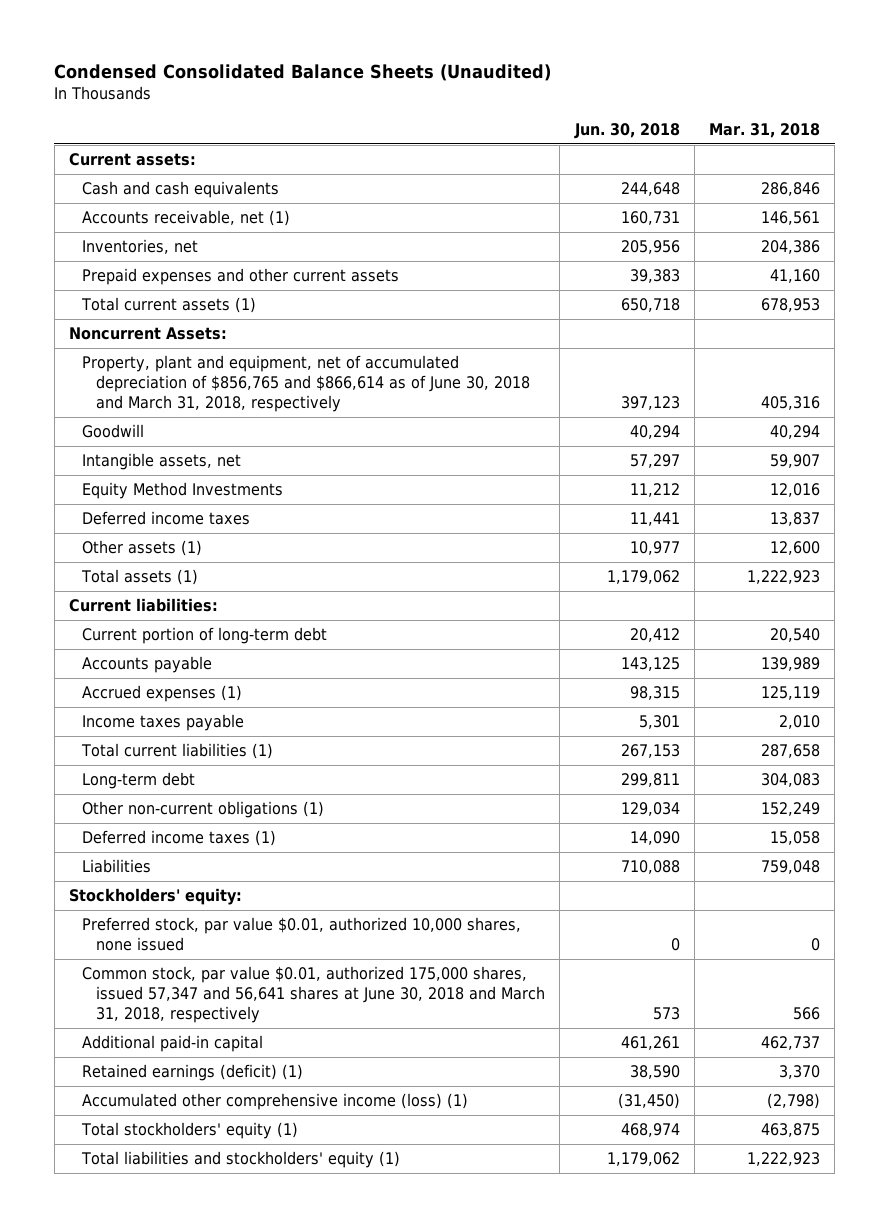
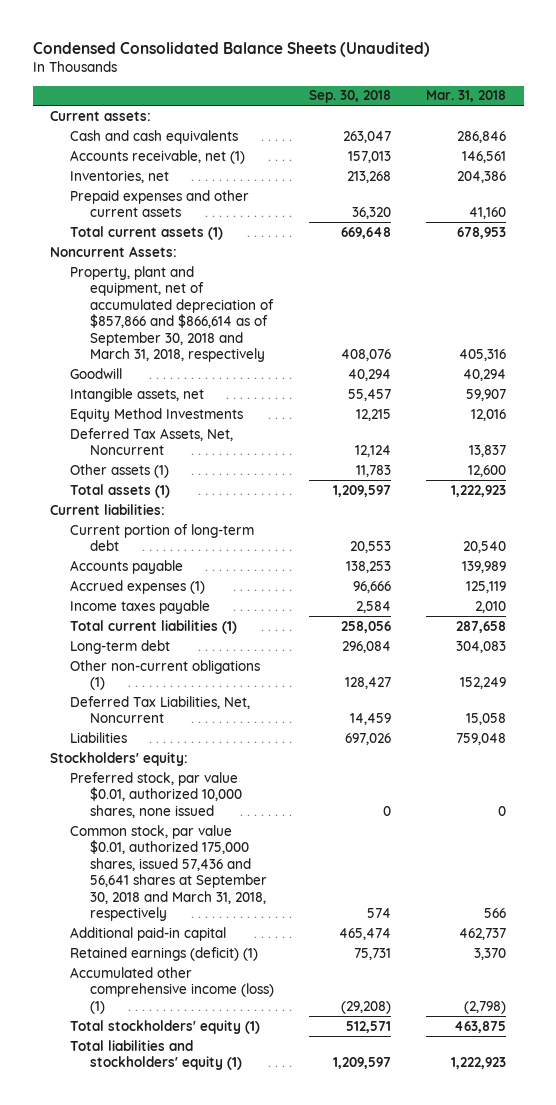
[573,122,680,139] Jun. 30, 2018 -> none
none -> [309,90,392,104] Sep. 30, 2018
[82,355,531,412] Property, plant and equipment, net of accumulated depreciation of $856,765 and $866,614 as of June 30, 2018 and March 31, 2018, respectively -> [70,265,275,362] Property, plant and equipment, net of accumulated depreciation of $857,866 and $866,614 as of September 30, 2018 and March 31, 2018, respectively
[82,511,251,526] Deferred income taxes -> [70,427,234,456] Deferred Tax Assets, Net, Noncurrent
[82,830,277,847] Deferred income taxes (1) -> [70,695,251,724] Deferred Tax Liabilities, Net, Noncurrent
[82,966,546,1023] Common stock, par value $0.01, authorized 175,000 shares, issued 57,347 and 56,641 shares at June 30, 2018 and March 31, 2018, respectively -> [70,824,268,921] Common stock, par value $0.01, authorized 175,000 shares, issued 57,436 and 56,641 shares at September 30, 2018 and March 31, 2018, respectively

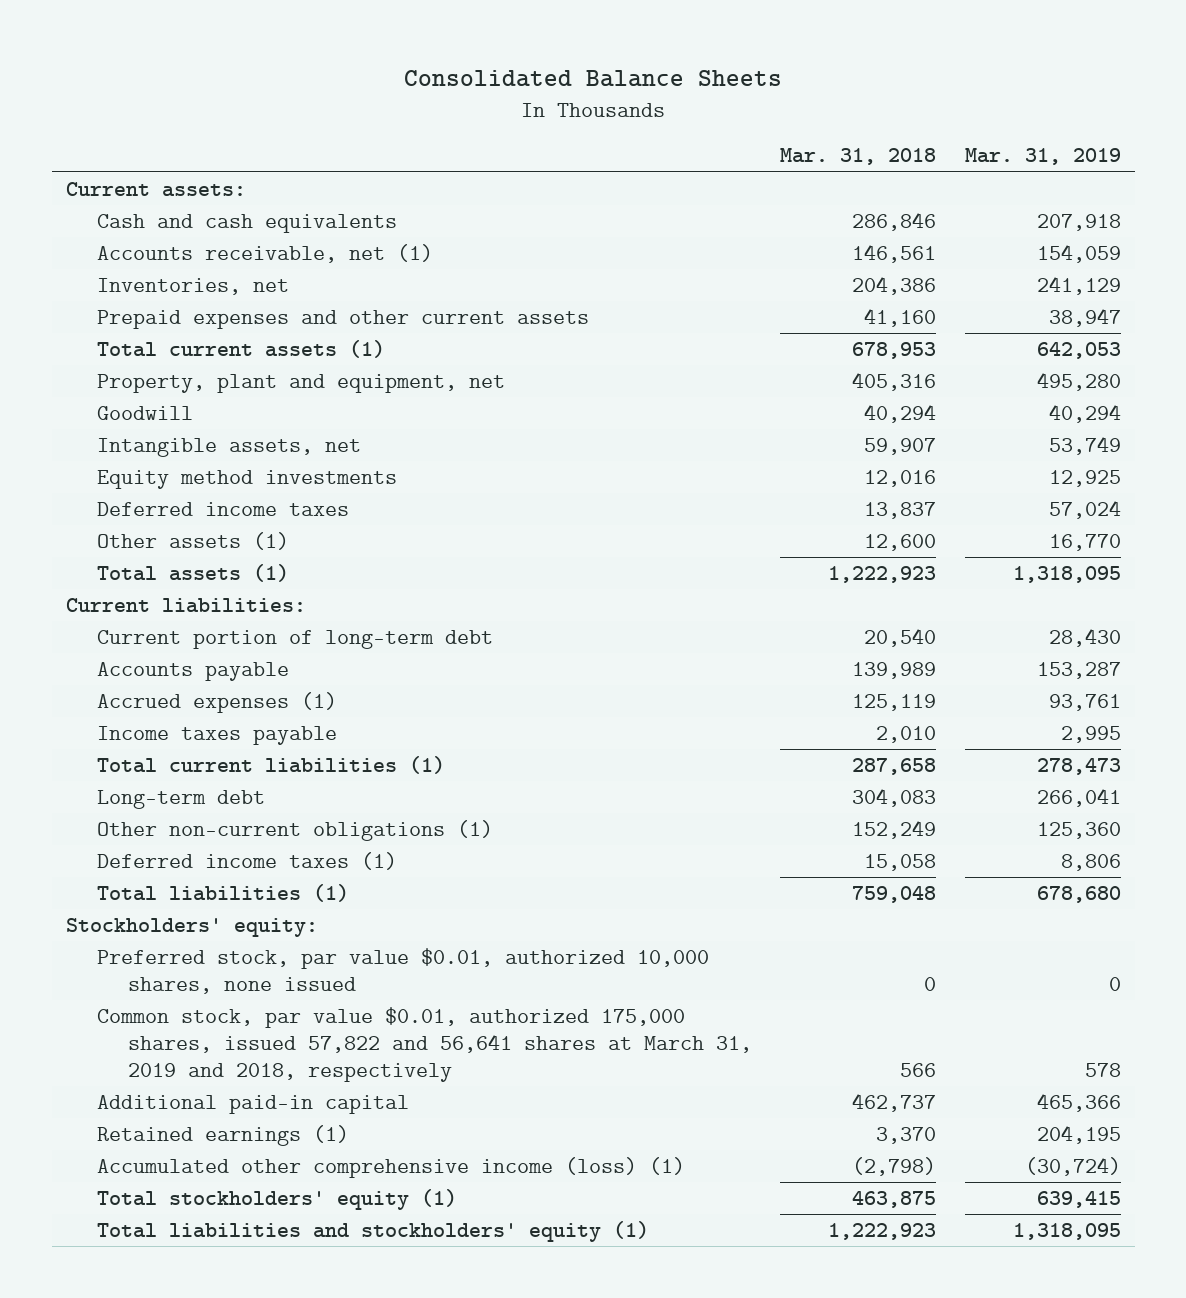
[32,41,430,57] Condensed Consolidated Balance Sheets (Unaudited) -> [404,70,783,88] Consolidated Balance Sheets
[309,90,392,104] Sep. 30, 2018 -> none
none -> [964,148,1121,166] Mar. 31, 2019
[50,245,178,257] Noncurrent Assets: -> none
[70,265,275,362] Property, plant and equipment, net of accumulated depreciation of $857,866 and $866,614 as of September 30, 2018 and March 31, 2018, respectively -> [96,374,505,394] Property, plant and equipment, net
[70,407,244,422] Equity Method Investments -> [96,470,397,490] Equity method investments
[70,427,234,456] Deferred Tax Assets, Net, Noncurrent -> [96,502,349,517] Deferred income taxes
[70,695,251,724] Deferred Tax Liabilities, Net, Noncurrent -> [96,852,397,871] Deferred income taxes (1)
[70,731,128,743] Liabilities -> [96,884,349,903] Total liabilities (1)
[70,824,268,921] Common stock, par value $0.01, authorized 175,000 shares, issued 57,436 and 56,641 shares at September 30, 2018 and March 31, 2018, respectively -> [96,1007,753,1082] Common stock, par value $0.01, authorized 175,000 shares, issued 57,822 and 56,641 shares at March 31, 2019 and 2018, respectively
[70,946,259,961] Retained earnings (deficit) (1) -> [96,1125,349,1147] Retained earnings (1)

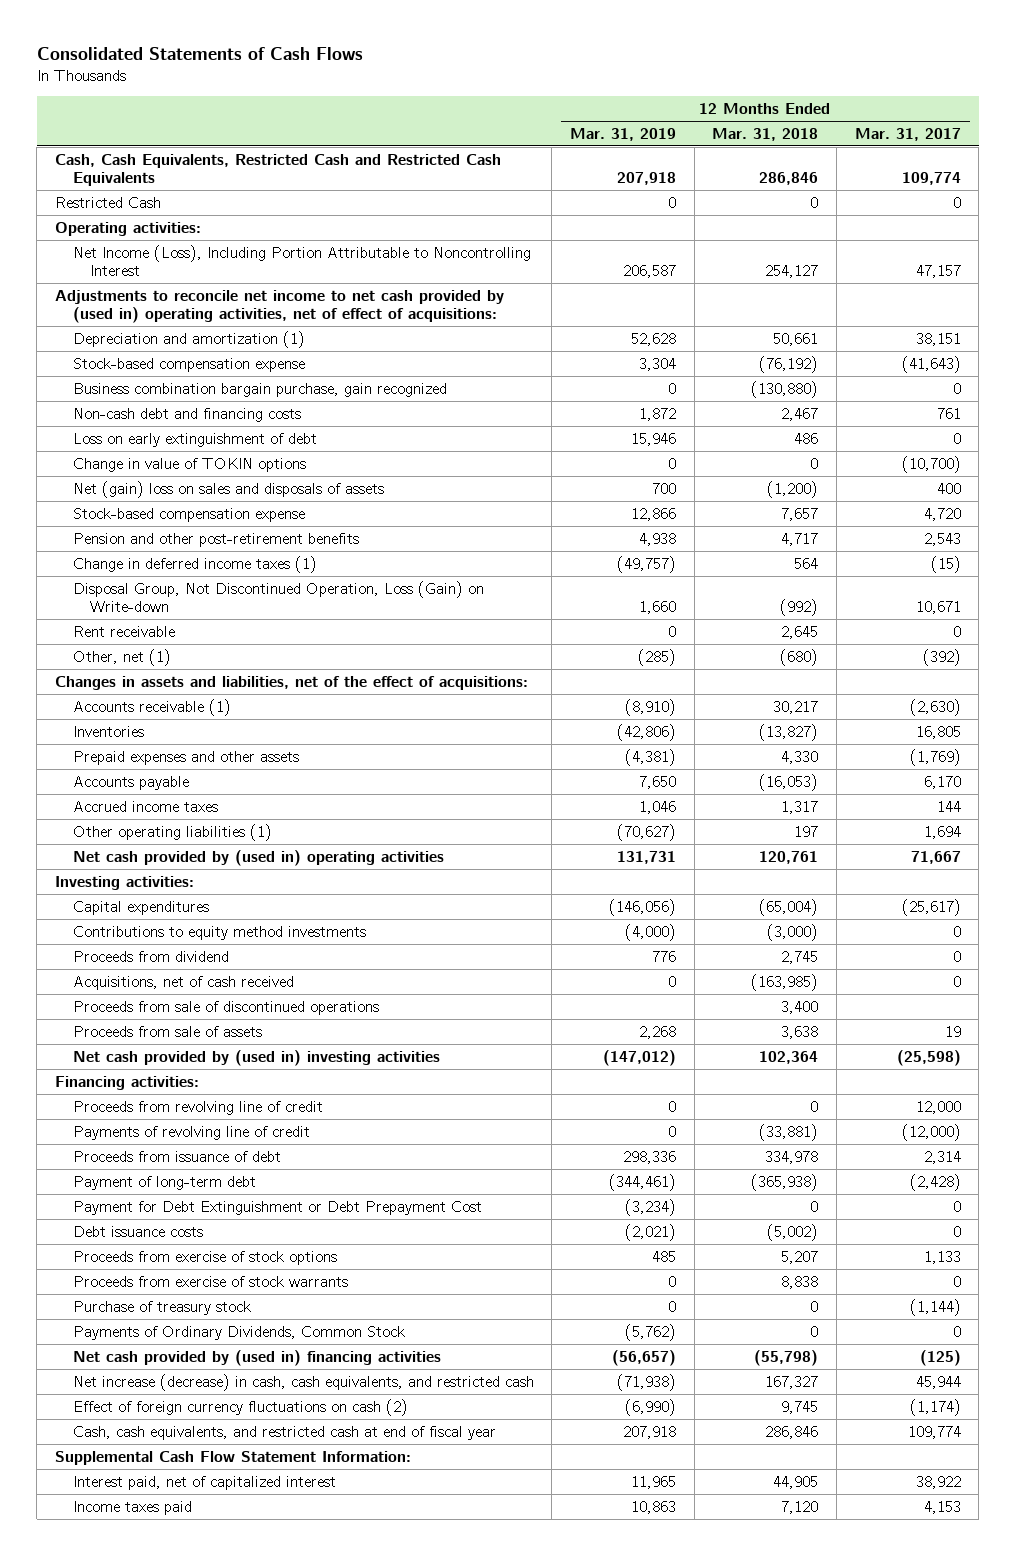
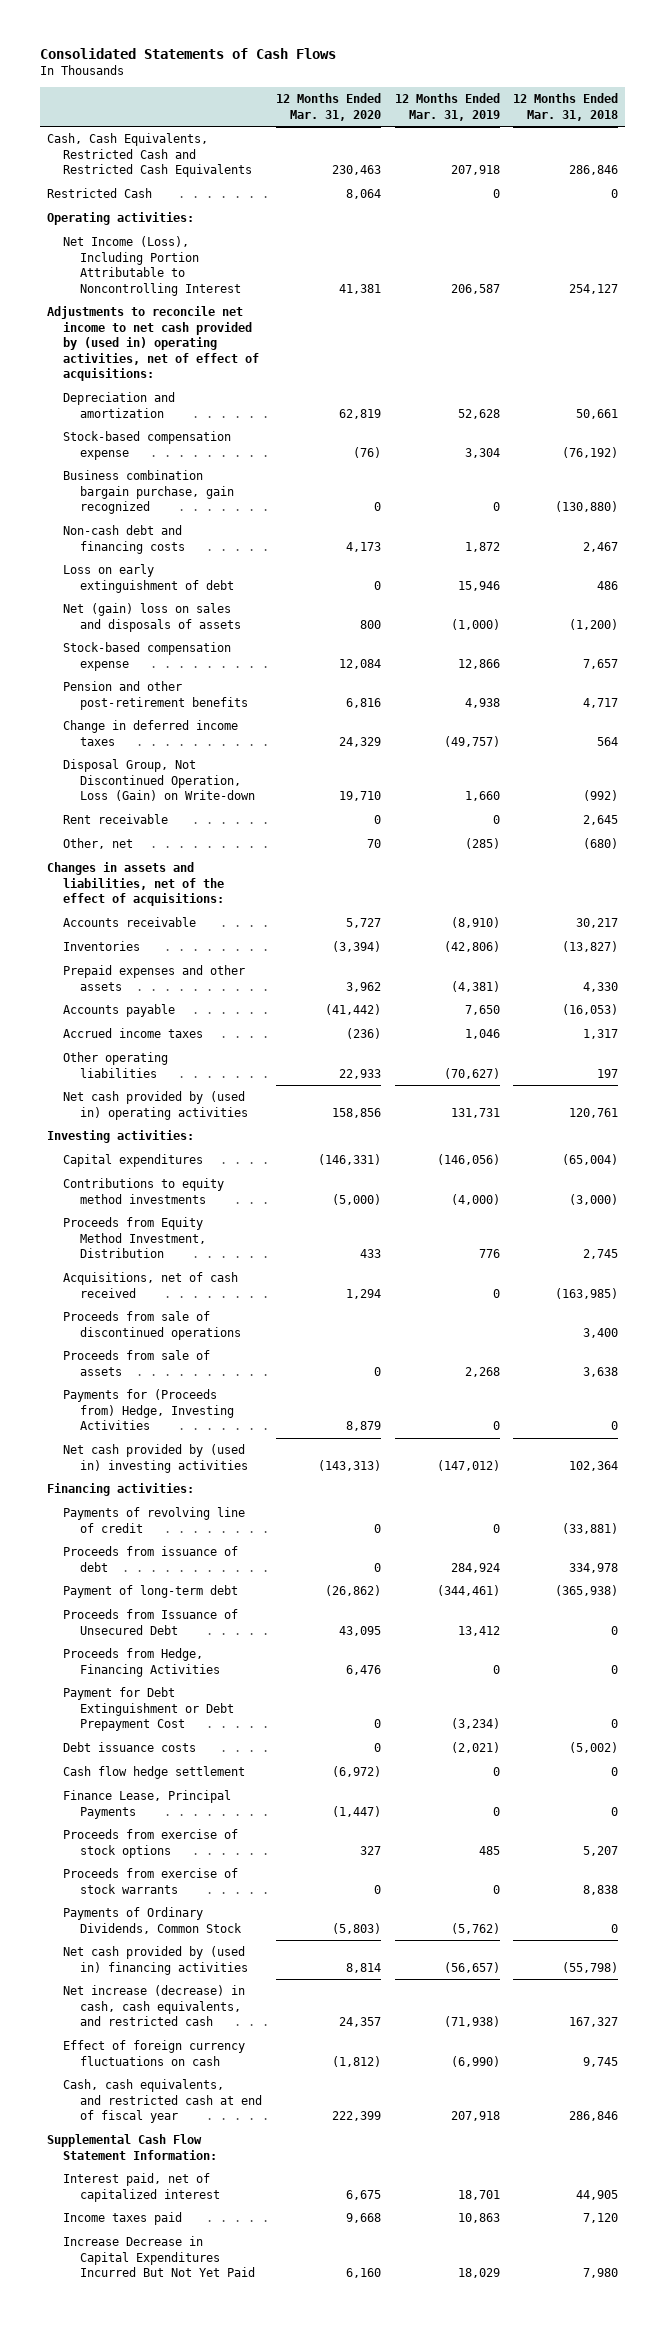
[854,127,961,141] Mar. 31, 2017 -> none
none -> [275,93,381,121] 12 Months Ended Mar. 31, 2020
[72,330,305,348] Depreciation and amortization (1) -> [63,392,176,418] Depreciation and amortization
[72,457,306,472] Change in value of TOKIN options -> none
[651,482,676,494] 700 -> [450,618,500,630] (1,000)
[72,555,317,573] Change in deferred income taxes (1) -> [63,720,239,746] Change in deferred income taxes
[72,648,171,666] Other, net (1) -> [63,838,134,850] Other, net
[72,698,231,716] Accounts receivable (1) -> [63,917,197,928] Accounts receivable
[72,823,272,841] Other operating liabilities (1) -> [63,1052,169,1078] Other operating liabilities
[72,950,229,962] Proceeds from dividend -> [63,1217,206,1259] Proceeds from Equity Method Investment, Distribution
none -> [63,1389,234,1431] Payments for (Proceeds from) Hedge, Investing Activities
[72,1100,323,1115] Proceeds from revolving line of credit -> none
[622,1150,676,1164] 298,336 -> [450,1562,500,1573] 284,924
none -> [63,1609,239,1635] Proceeds from Issuance of Unsecured Debt
none -> [63,1648,220,1677] Proceeds from Hedge, Financing Activities
none -> [63,1766,246,1780] Cash flow hedge settlement
none -> [63,1790,232,1819] Finance Lease, Principal Payments
[72,1300,251,1315] Purchase of treasury stock -> none
[72,1398,408,1416] Effect of foreign currency fluctuations on cash (2) -> [63,2040,246,2066] Effect of foreign currency fluctuations on cash
[630,1475,676,1489] 11,965 -> [457,2189,500,2200] 18,701
none -> [63,2236,255,2278] Increase Decrease in Capital Expenditures Incurred But Not Yet Paid

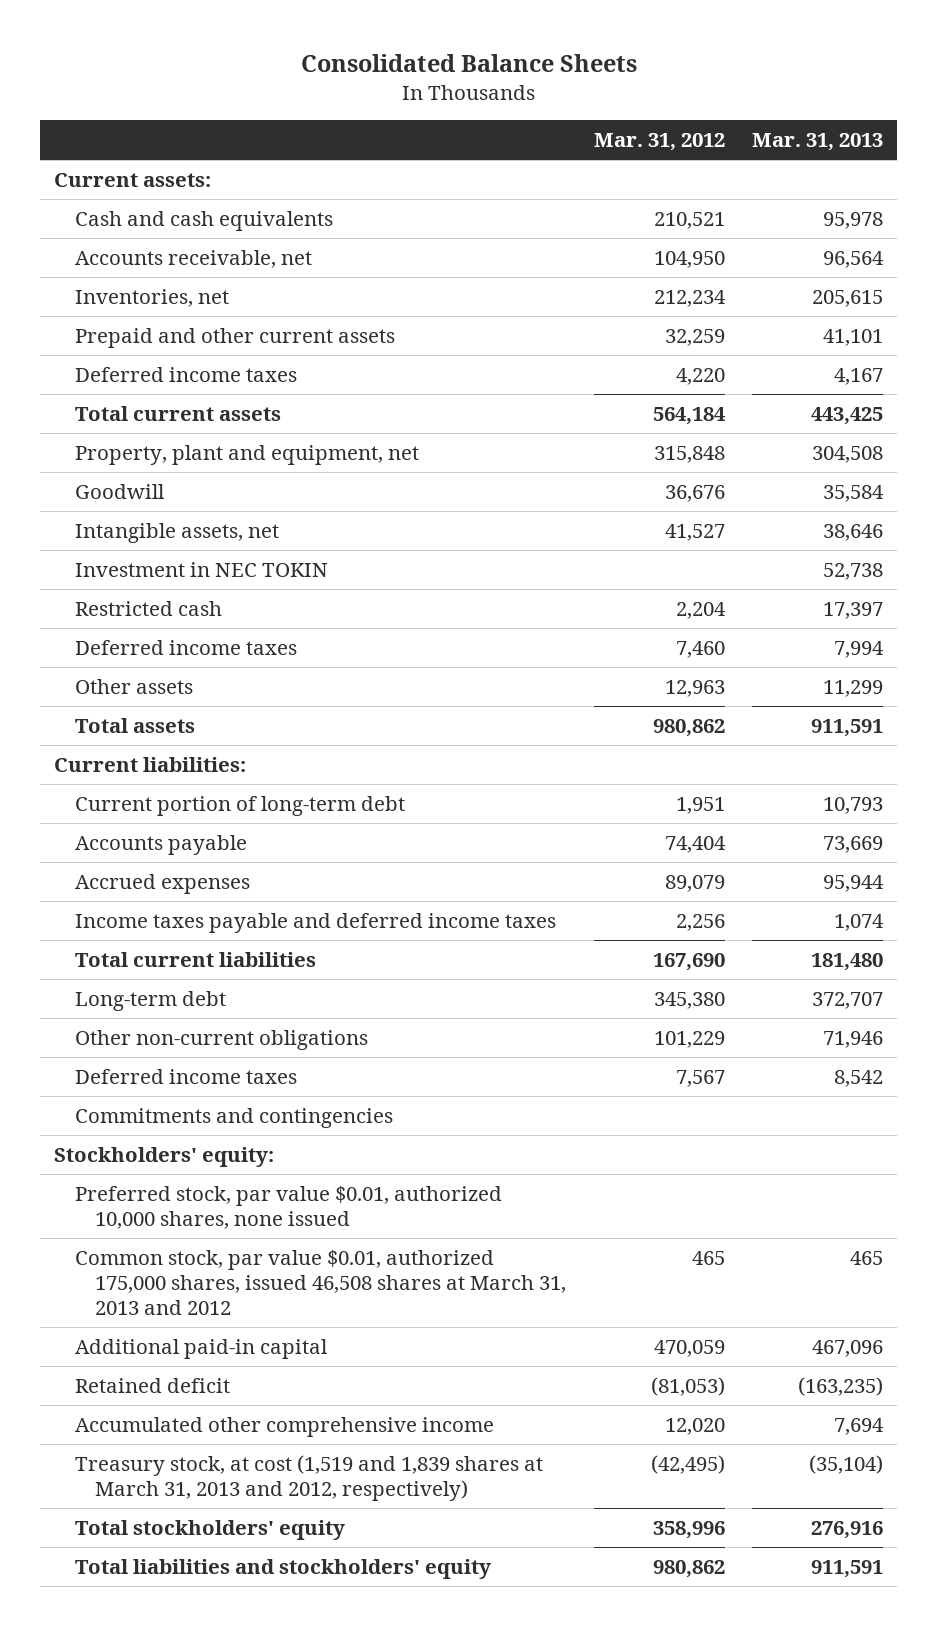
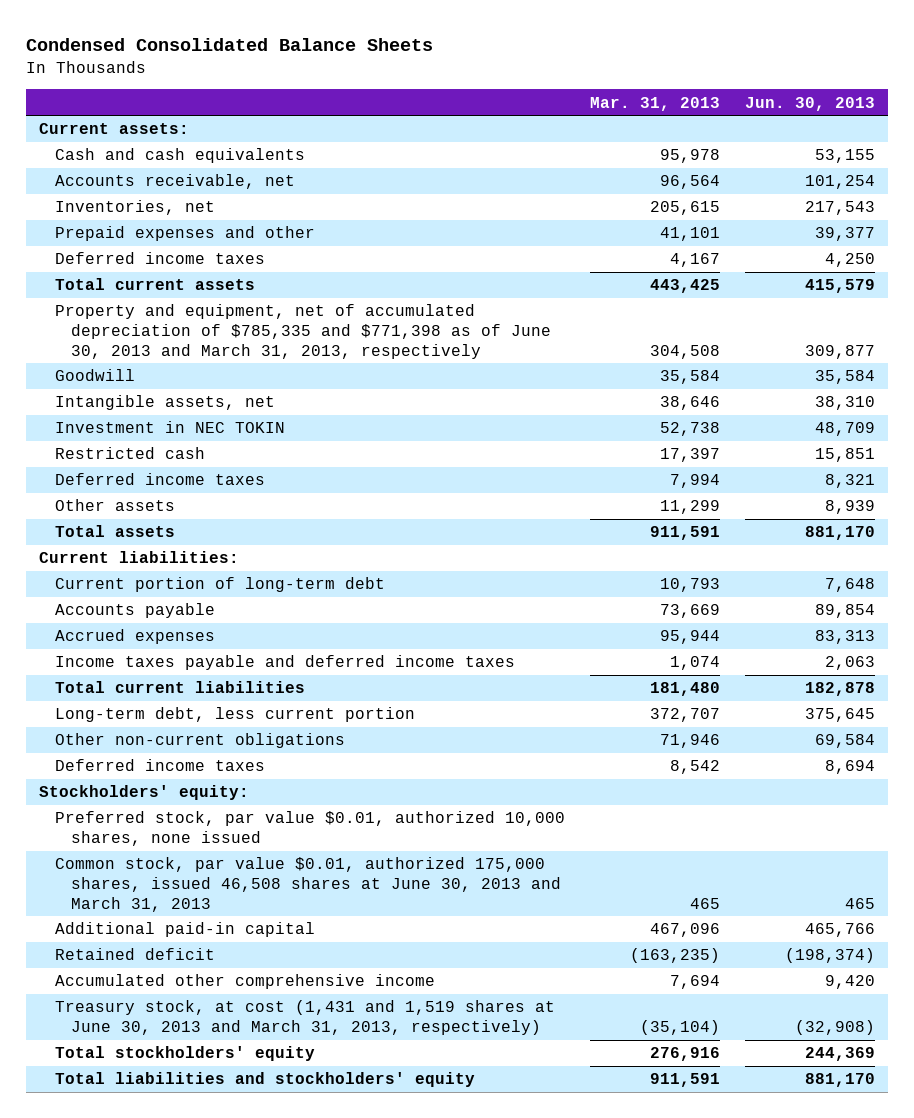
[300,53,637,72] Consolidated Balance Sheets -> [26,38,434,52] Condensed Consolidated Balance Sheets
[593,133,725,152] Mar. 31, 2012 -> none
none -> [745,96,876,111] Jun. 30, 2013
[74,328,395,349] Prepaid and other current assets -> [54,226,315,242] Prepaid expenses and other
[74,445,419,466] Property, plant and equipment, net -> [54,304,551,359] Property and equipment, net of accumulated depreciation of $785,335 and $771,398 as of June 30, 2013 and March 31, 2013, respectively
[74,991,226,1012] Long-term debt -> [54,707,415,723] Long-term debt, less current portion
[74,1108,393,1129] Commitments and contingencies -> none
[74,1250,567,1315] Common stock, par value $0.01, authorized 175,000 shares, issued 46,508 shares at March 31, 2013 and 2012 -> [54,857,561,912] Common stock, par value $0.01, authorized 175,000 shares, issued 46,508 shares at June 30, 2013 and March 31, 2013
[74,1455,543,1501] Treasury stock, at cost (1,519 and 1,839 shares at March 31, 2013 and 2012, respectively) -> [54,1000,555,1036] Treasury stock, at cost (1,431 and 1,519 shares at June 30, 2013 and March 31, 2013, respectively)

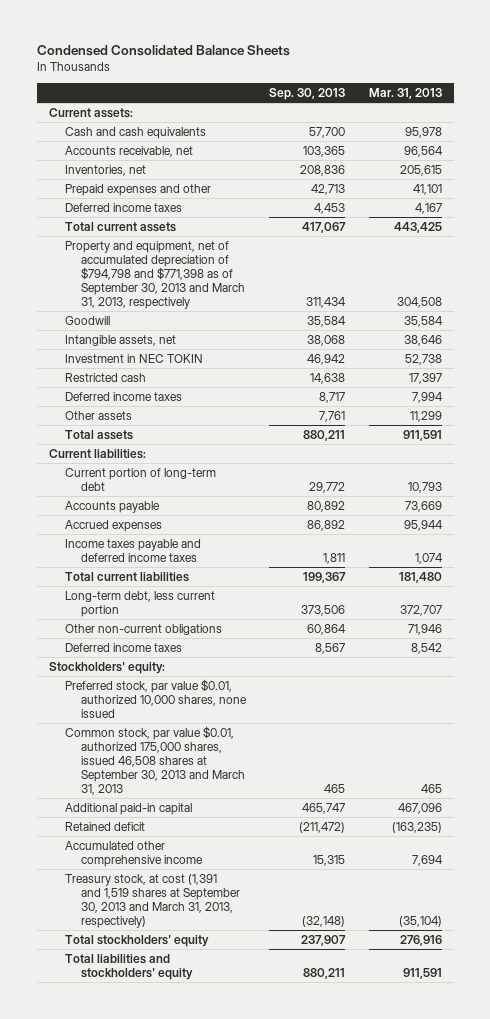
[745,96,876,111] Jun. 30, 2013 -> none
none -> [269,88,346,101] Sep. 30, 2013
[54,304,551,359] Property and equipment, net of accumulated depreciation of $785,335 and $771,398 as of June 30, 2013 and March 31, 2013, respectively -> [64,240,246,310] Property and equipment, net of accumulated depreciation of $794,798 and $771,398 as of September 30, 2013 and March 31, 2013, respectively
[54,857,561,912] Common stock, par value $0.01, authorized 175,000 shares, issued 46,508 shares at June 30, 2013 and March 31, 2013 -> [64,725,246,796] Common stock, par value $0.01, authorized 175,000 shares, issued 46,508 shares at September 30, 2013 and March 31, 2013
[54,1000,555,1036] Treasury stock, at cost (1,431 and 1,519 shares at June 30, 2013 and March 31, 2013, respectively) -> [64,873,241,929] Treasury stock, at cost (1,391 and 1,519 shares at September 30, 2013 and March 31, 2013, respectively)

